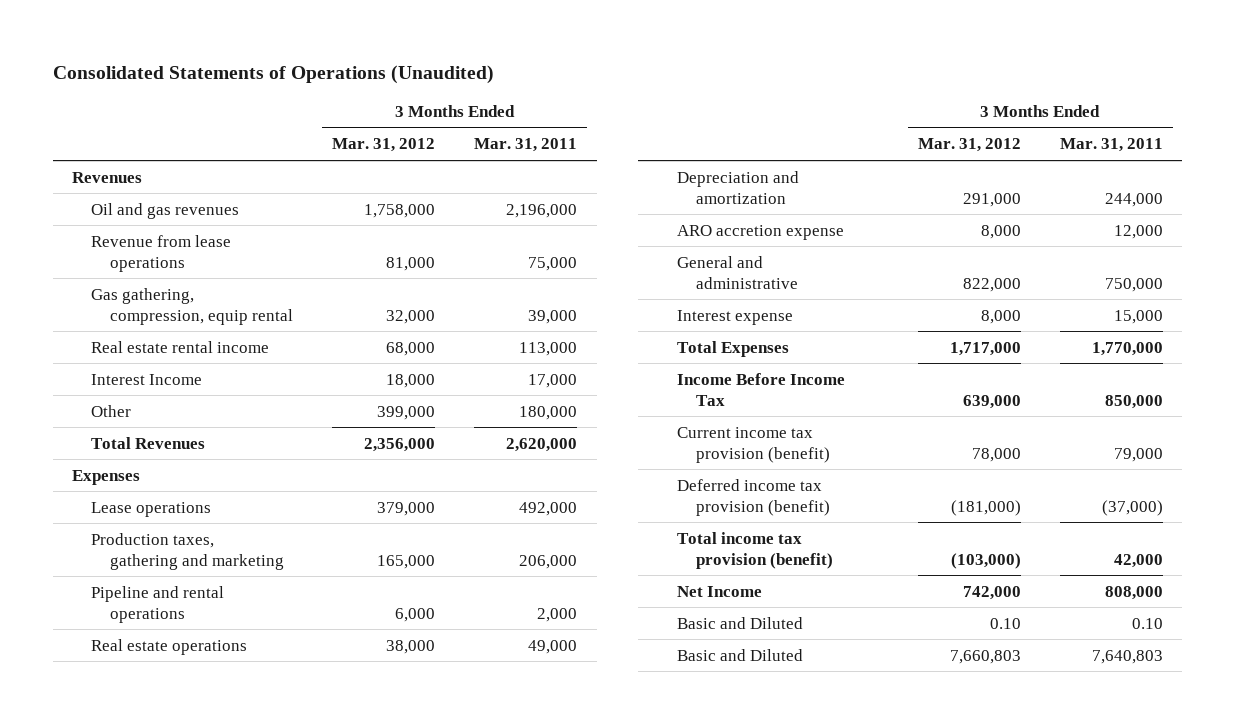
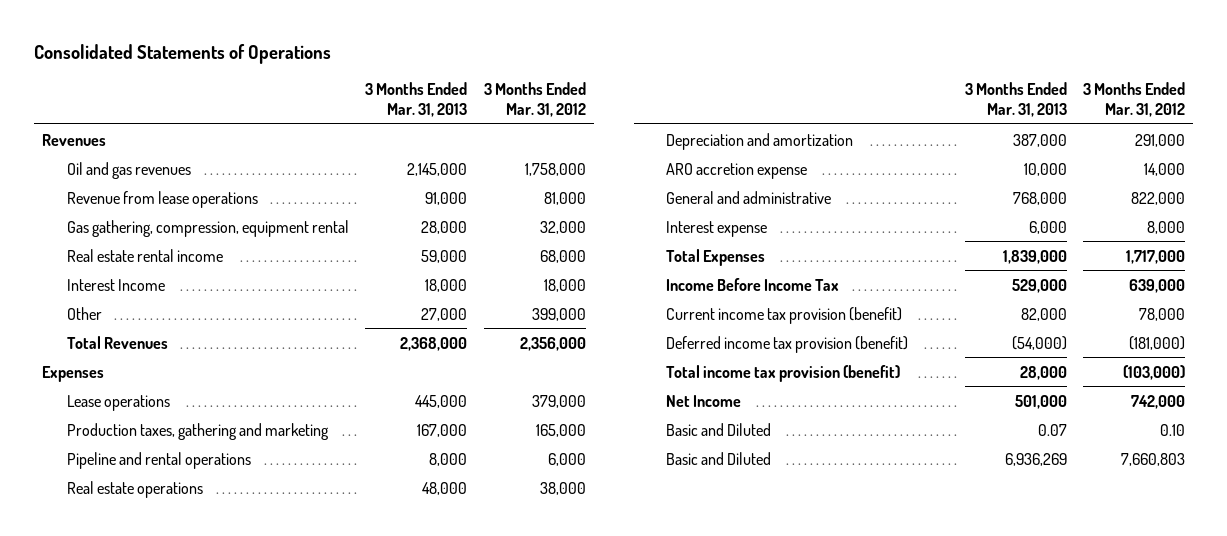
[52,64,494,84] Consolidated Statements of Operations (Unaudited) -> [33,43,331,64] Consolidated Statements of Operations
[474,138,578,153] Mar. 31, 2011 -> none
none -> [365,82,468,117] 3 Months Ended Mar. 31, 2013
[91,287,294,325] Gas gathering, compression, equip rental -> [66,219,349,237] Gas gathering, compression, equipment rental
[980,224,1021,239] 8,000 -> [1144,162,1186,176] 14,000

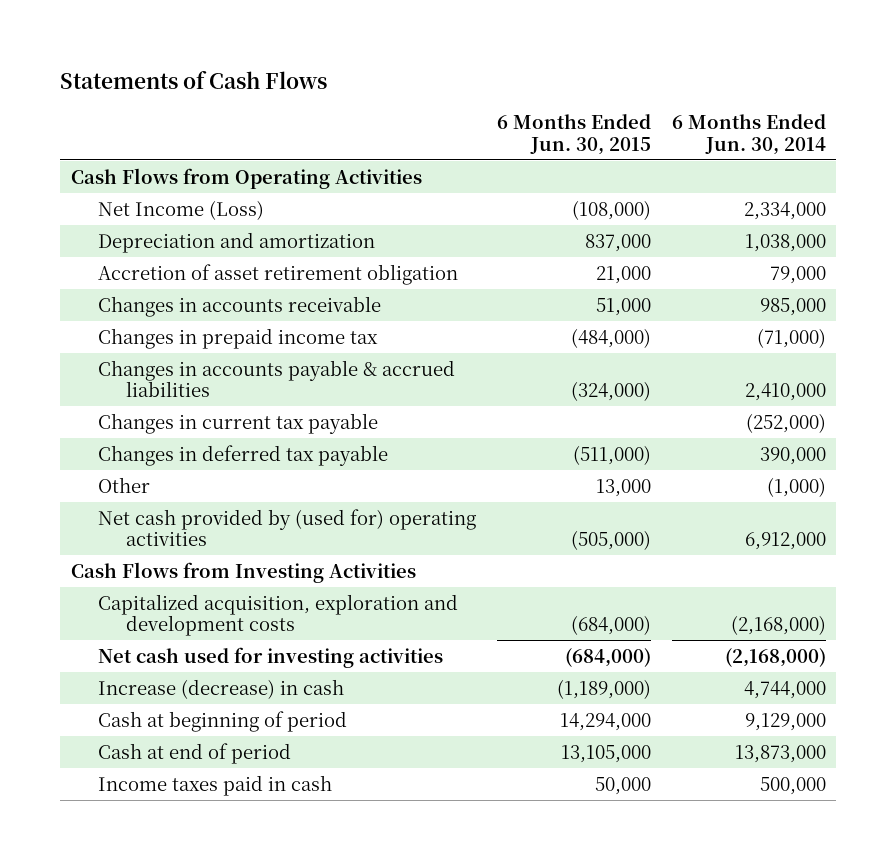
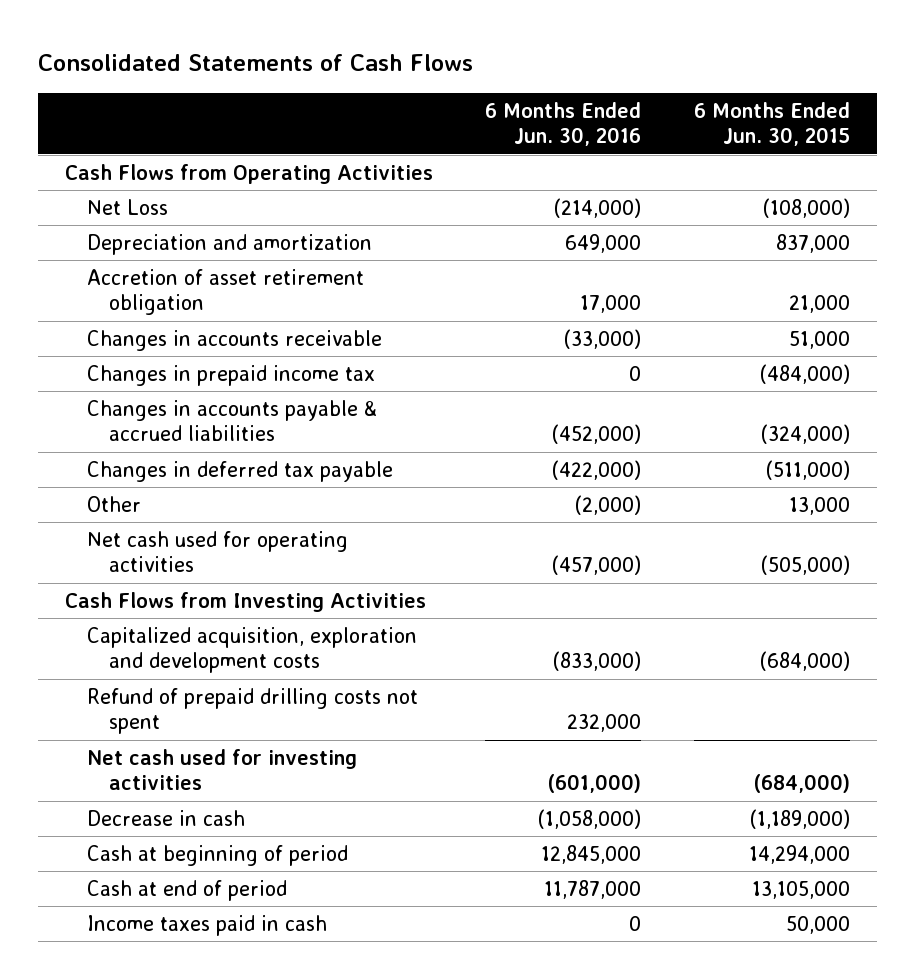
[60,70,328,89] Statements of Cash Flows -> [38,54,474,72] Consolidated Statements of Cash Flows
[671,114,826,155] 6 Months Ended Jun. 30, 2014 -> none
none -> [485,101,642,147] 6 Months Ended Jun. 30, 2016
[98,199,265,220] Net Income (Loss) -> [86,198,168,215] Net Loss
[98,412,379,434] Changes in current tax payable -> none
[98,508,477,546] Net cash provided by (used for) operating activities -> [86,530,348,573] Net cash used for operating activities
none -> [86,687,418,735] Refund of prepaid drilling costs not spent
[98,678,345,699] Increase (decrease) in cash -> [86,809,245,826] Decrease in cash

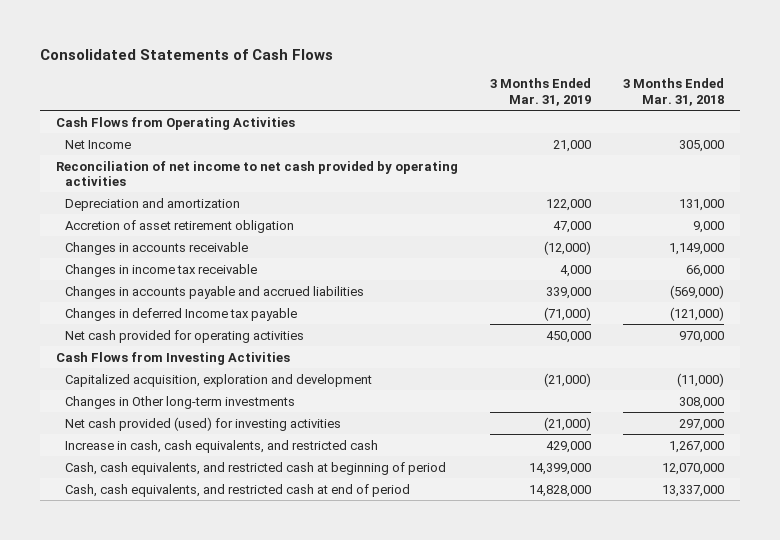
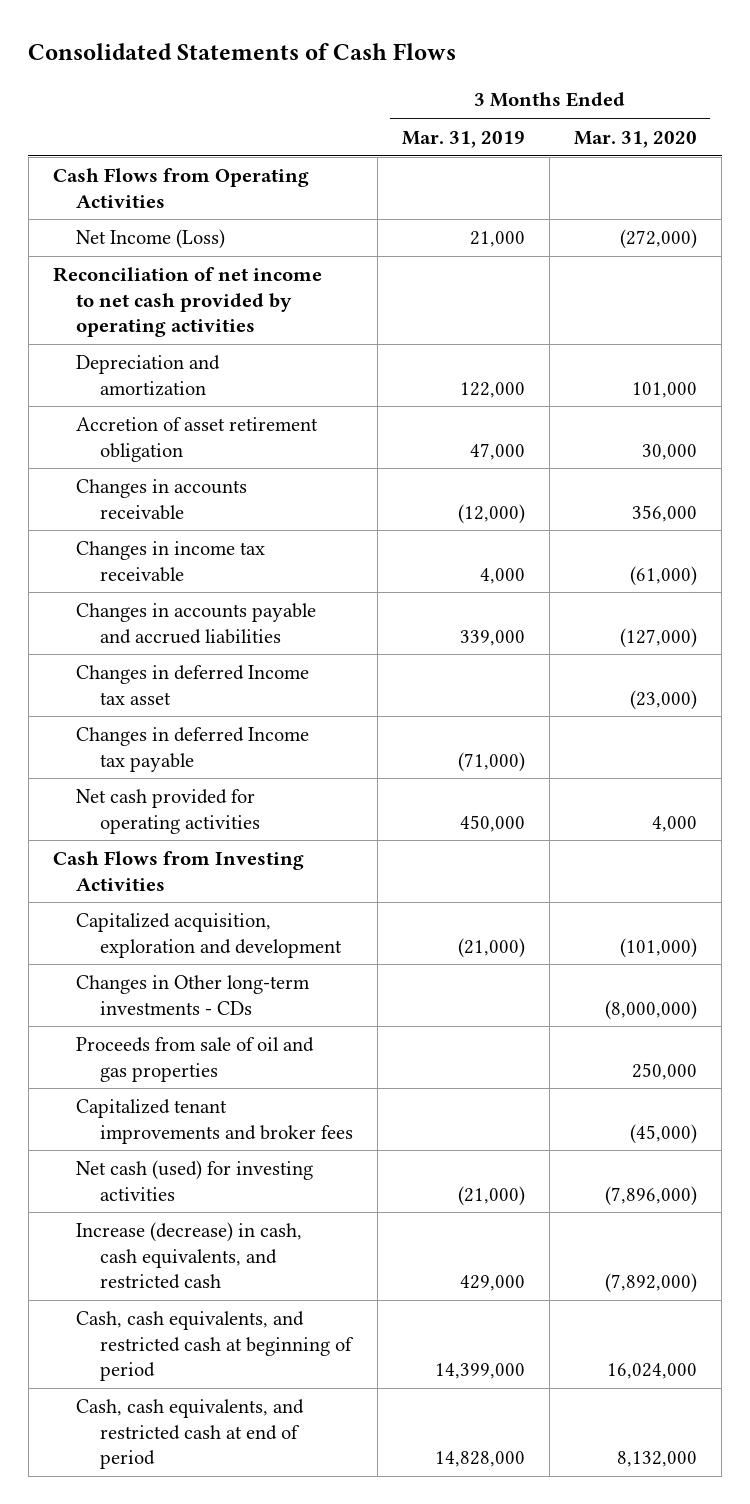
[623,78,725,106] 3 Months Ended Mar. 31, 2018 -> none
none -> [574,130,698,148] Mar. 31, 2020
[65,139,132,149] Net Income -> [76,229,226,250] Net Income (Loss)
none -> [76,665,310,705] Changes in deferred Income tax asset
[65,395,296,409] Changes in Other long-term investments -> [76,975,311,1015] Changes in Other long-term investments - CDs
none -> [76,1037,315,1082] Proceeds from sale of oil and gas properties
none -> [76,1099,353,1144] Capitalized tenant improvements and broker fees
[65,416,342,431] Net cash provided (used) for investing activities -> [76,1160,314,1201] Net cash (used) for investing activities
[65,439,379,453] Increase in cash, cash equivalents, and restricted cash -> [76,1222,303,1289] Increase (decrease) in cash, cash equivalents, and restricted cash

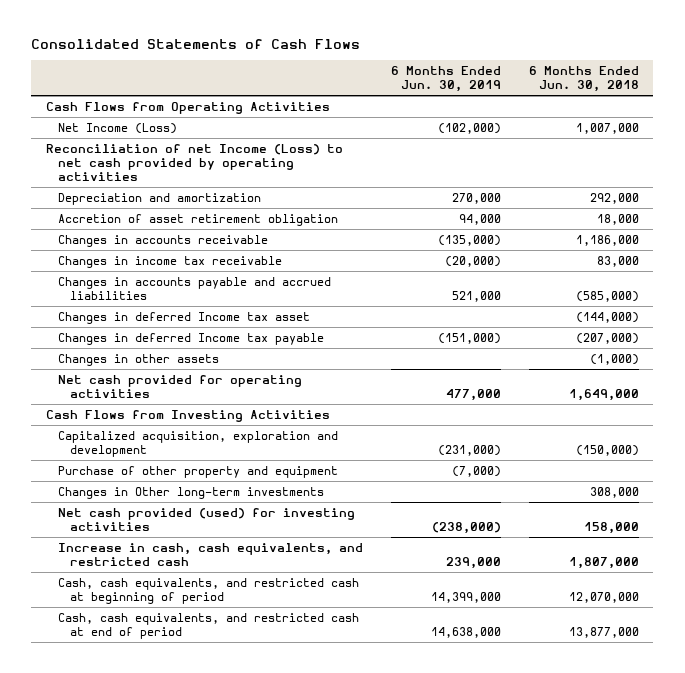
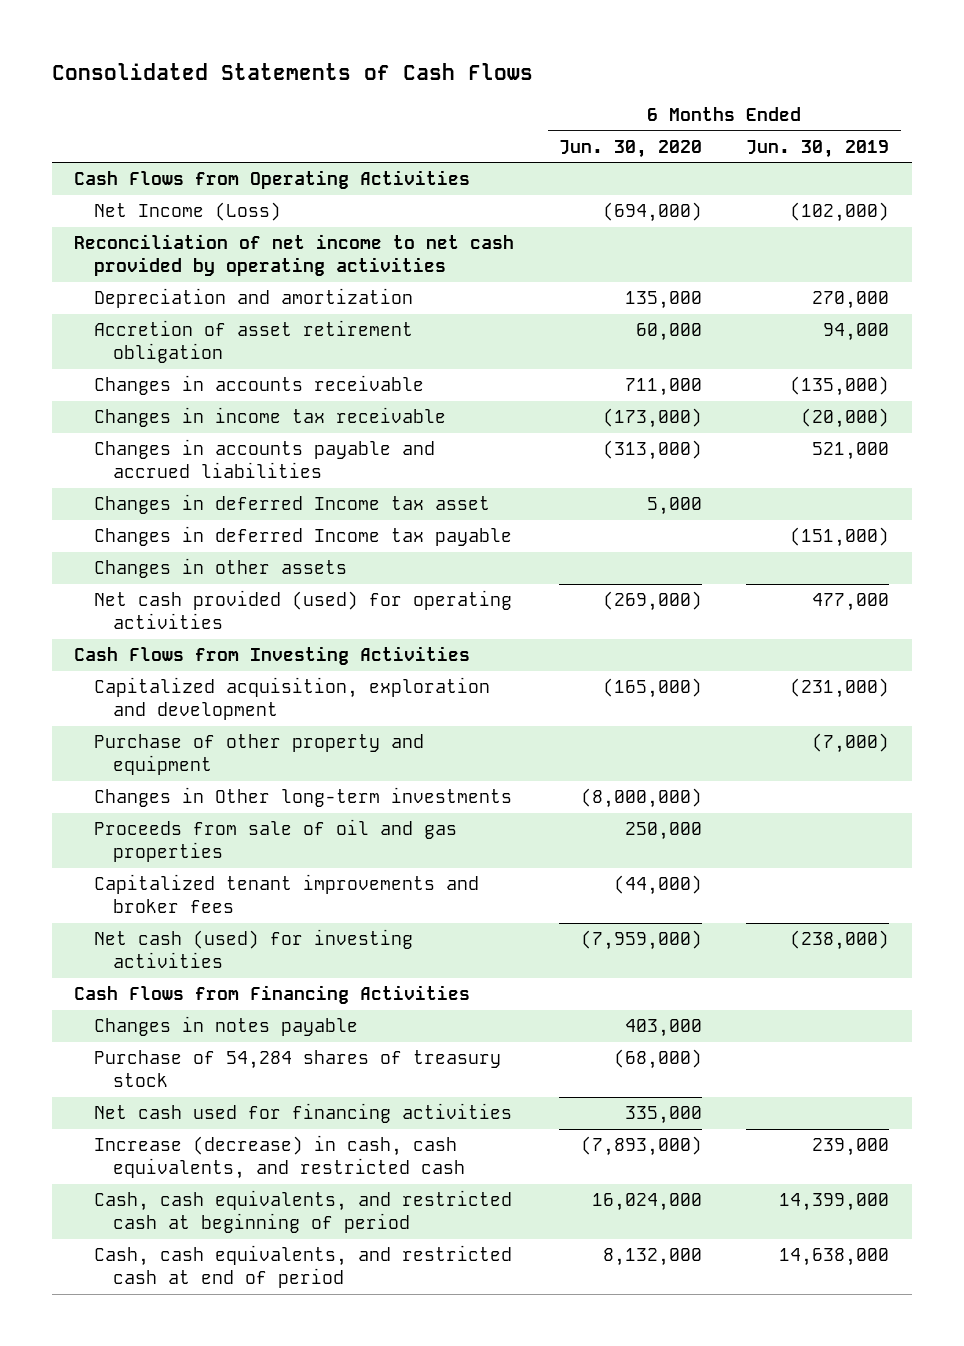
[529,65,640,93] 6 Months Ended Jun. 30, 2018 -> none
none -> [558,139,702,158] Jun. 30, 2020
[45,143,343,182] Reconciliation of net Income (Loss) to net cash provided by operating activities -> [74,234,515,276] Reconciliation of net income to net cash provided by operating activities
[57,374,302,399] Net cash provided for operating activities -> [93,590,512,629] Net cash provided (used) for operating activities
none -> [93,819,457,862] Proceeds from sale of oil and gas properties
none -> [93,874,479,913] Capitalized tenant improvements and broker fees
[57,507,355,532] Net cash provided (used) for investing activities -> [93,929,413,968] Net cash (used) for investing activities
none -> [74,985,471,1005] Cash Flows from Financing Activities
none -> [93,1016,358,1037] Changes in notes payable
none -> [93,1050,501,1087] Purchase of 54,284 shares of treasury stock
none -> [93,1103,512,1124] Net cash used for financing activities
[57,542,363,567] Increase in cash, cash equivalents, and restricted cash -> [93,1135,466,1179] Increase (decrease) in cash, cash equivalents, and restricted cash

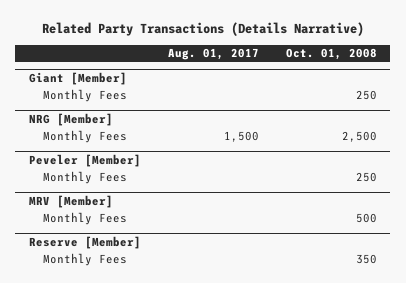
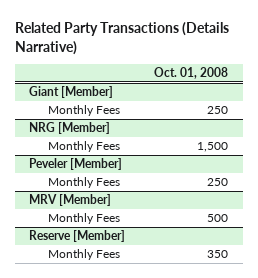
[167,48,259,61] Aug. 01, 2017 -> none
[341,131,377,143] 2,500 -> [197,142,229,153] 1,500

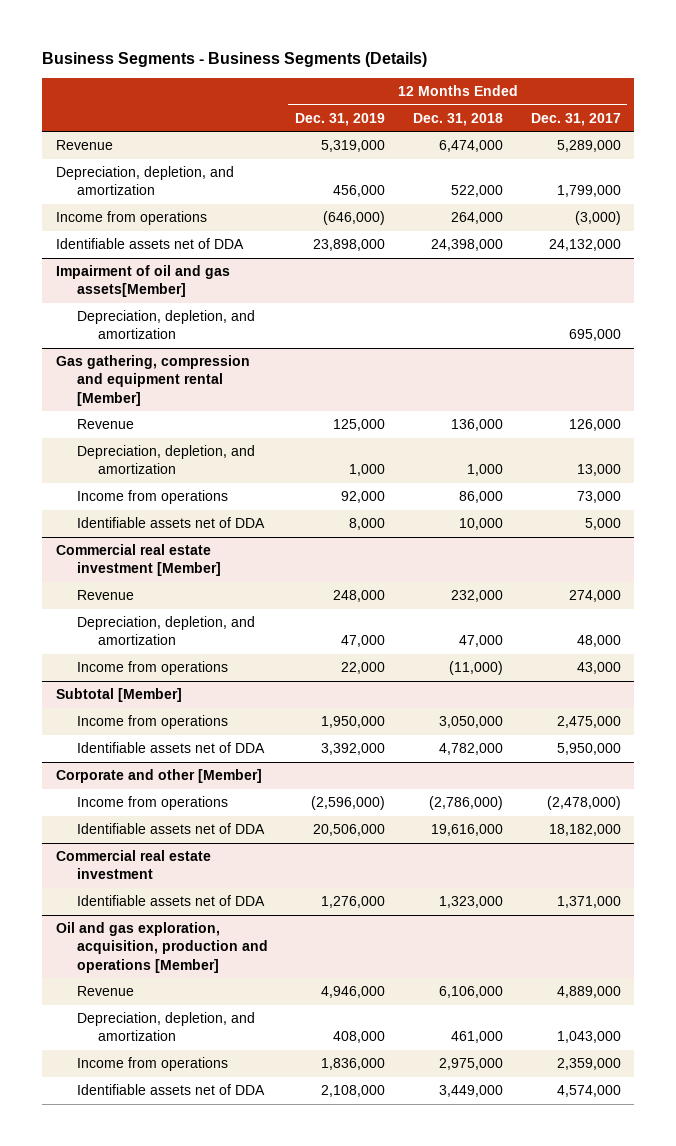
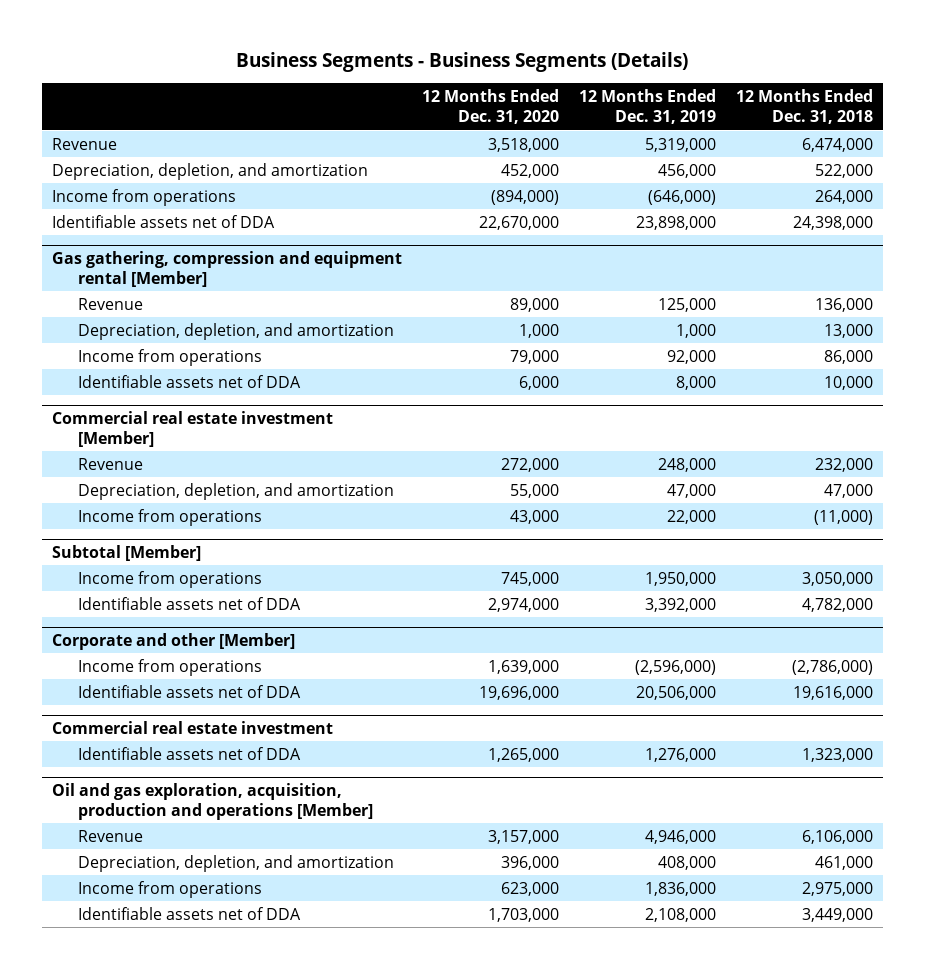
[530,112,621,126] Dec. 31, 2017 -> none
none -> [421,89,559,125] 12 Months Ended Dec. 31, 2020
[55,265,230,298] Impairment of oil and gas assets[Member] -> none
[76,310,255,340] Depreciation, depletion, and amortization -> none
[466,464,503,477] 1,000 -> [823,323,873,338] 13,000

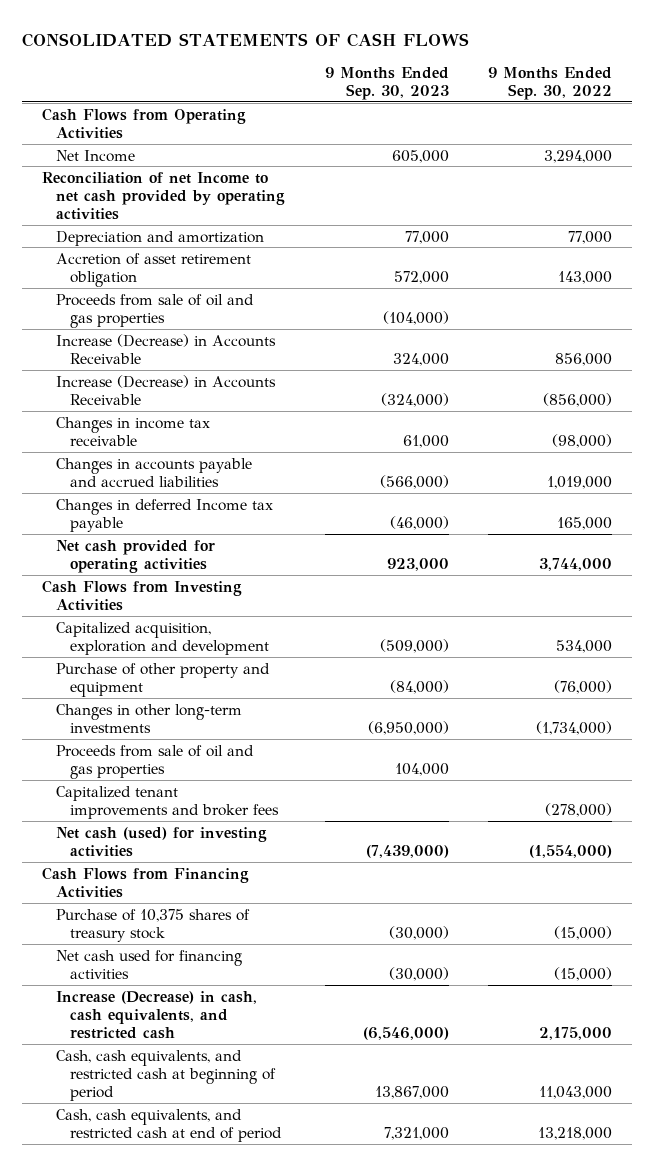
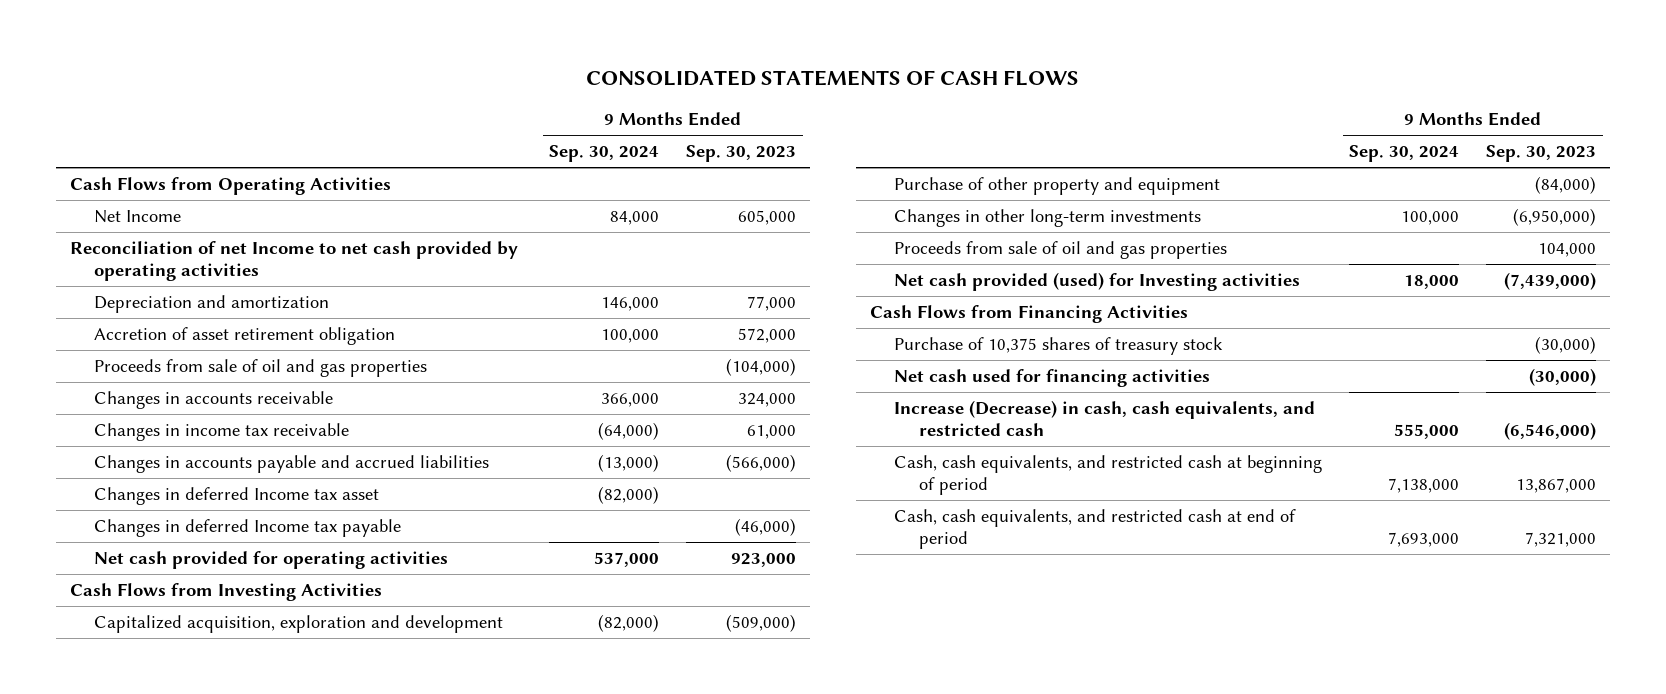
[488,66,613,100] 9 Months Ended Sep. 30, 2022 -> none
none -> [549,145,660,163] Sep. 30, 2024
[55,374,276,405] Increase (Decrease) in Accounts Receivable -> none
[55,333,276,364] Increase (Decrease) in Accounts Receivable -> [94,390,334,409] Changes in accounts receivable
none -> [94,486,380,505] Changes in deferred Income tax asset
[55,785,279,819] Capitalized tenant improvements and broker fees -> none
[55,826,267,857] Net cash (used) for investing activities -> [894,271,1301,291] Net cash provided (used) for Investing activities

